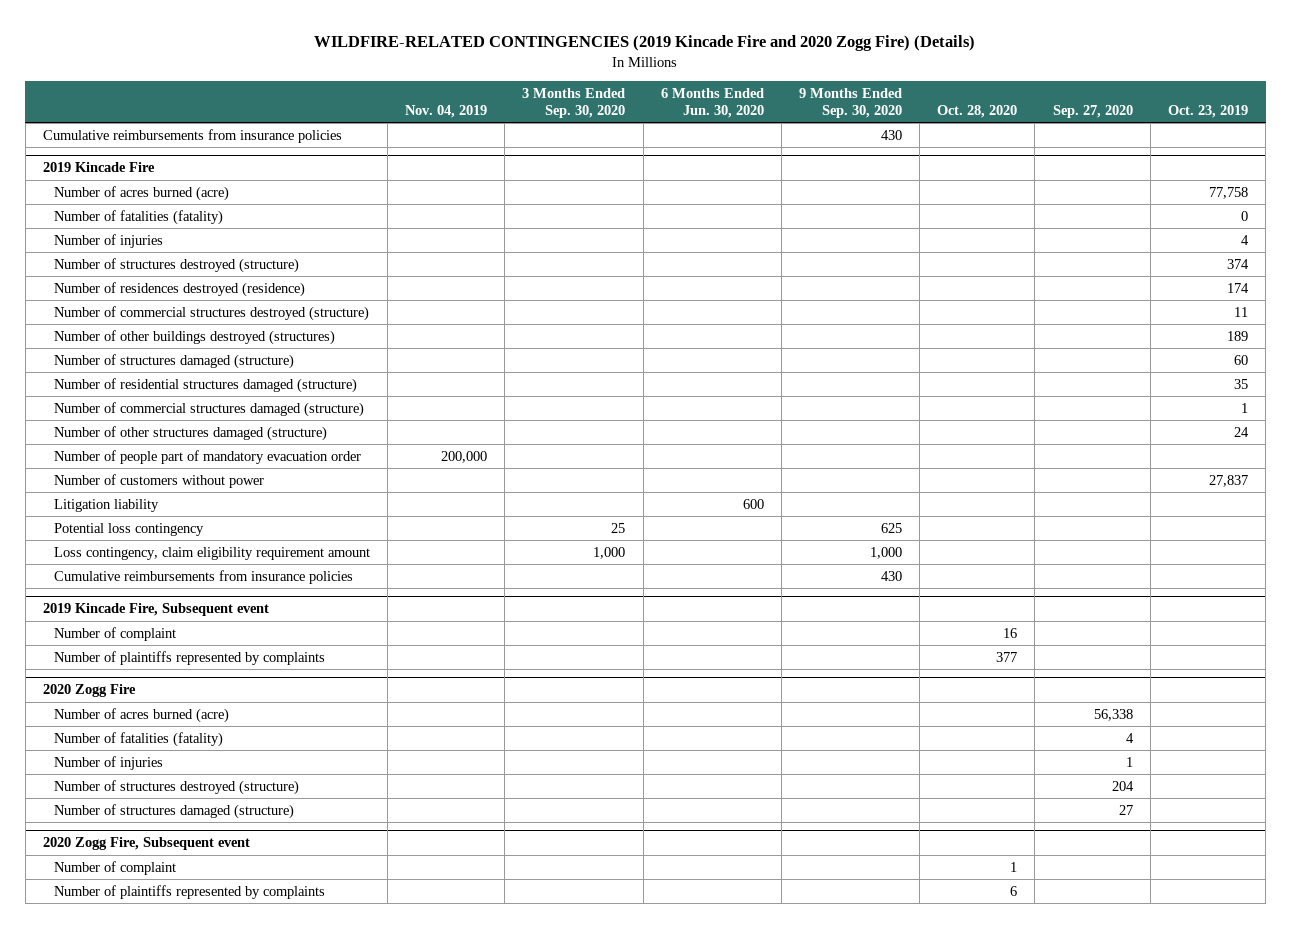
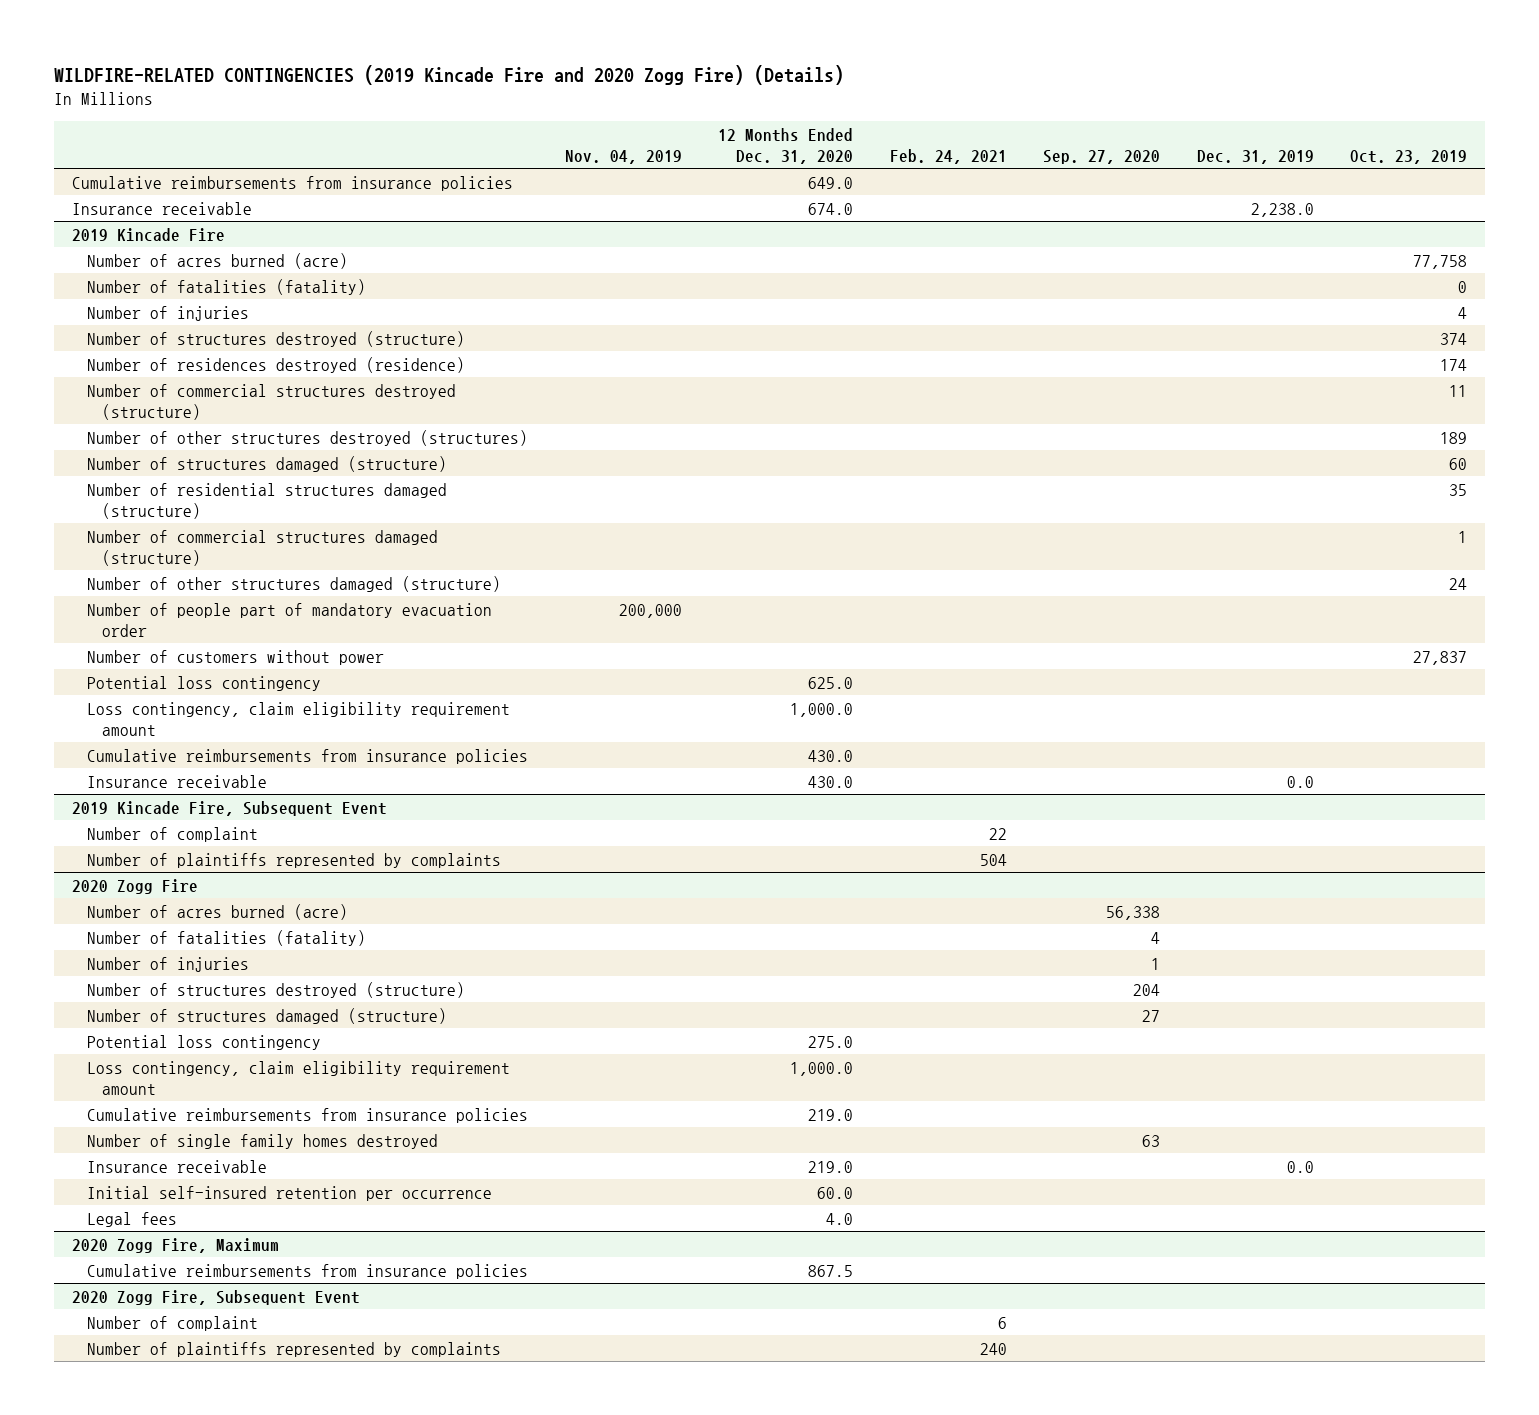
[522,87,626,118] 3 Months Ended Sep. 30, 2020 -> none
[660,87,764,118] 6 Months Ended Jun. 30, 2020 -> none
[799,87,903,118] 9 Months Ended Sep. 30, 2020 -> none
[937,104,1018,118] Oct. 28, 2020 -> none
none -> [718,127,854,164] 12 Months Ended Dec. 31, 2020
none -> [889,148,1007,164] Feb. 24, 2021
none -> [1196,149,1314,164] Dec. 31, 2019
none -> [72,201,253,215] Insurance receivable
[53,329,335,345] Number of other buildings destroyed (structures) -> [87,429,529,446] Number of other structures destroyed (structures)
[53,498,159,512] Litigation liability -> none
none -> [87,774,268,788] Insurance receivable
[42,603,269,617] 2019 Kincade Fire, Subsequent event -> [72,800,388,816] 2019 Kincade Fire, Subsequent Event
none -> [87,1034,322,1050] Potential loss contingency
none -> [87,1060,511,1095] Loss contingency, claim eligibility requirement amount
none -> [87,1107,529,1123] Cumulative reimbursements from insurance policies
none -> [87,1133,439,1149] Number of single family homes destroyed
none -> [87,1159,268,1173] Insurance receivable
none -> [87,1185,493,1201] Initial self-insured retention per occurrence
none -> [87,1211,178,1227] Legal fees
none -> [72,1237,280,1253] 2020 Zogg Fire, Maximum
none -> [87,1263,529,1279] Cumulative reimbursements from insurance policies
[42,837,250,851] 2020 Zogg Fire, Subsequent event -> [72,1289,361,1305] 2020 Zogg Fire, Subsequent Event

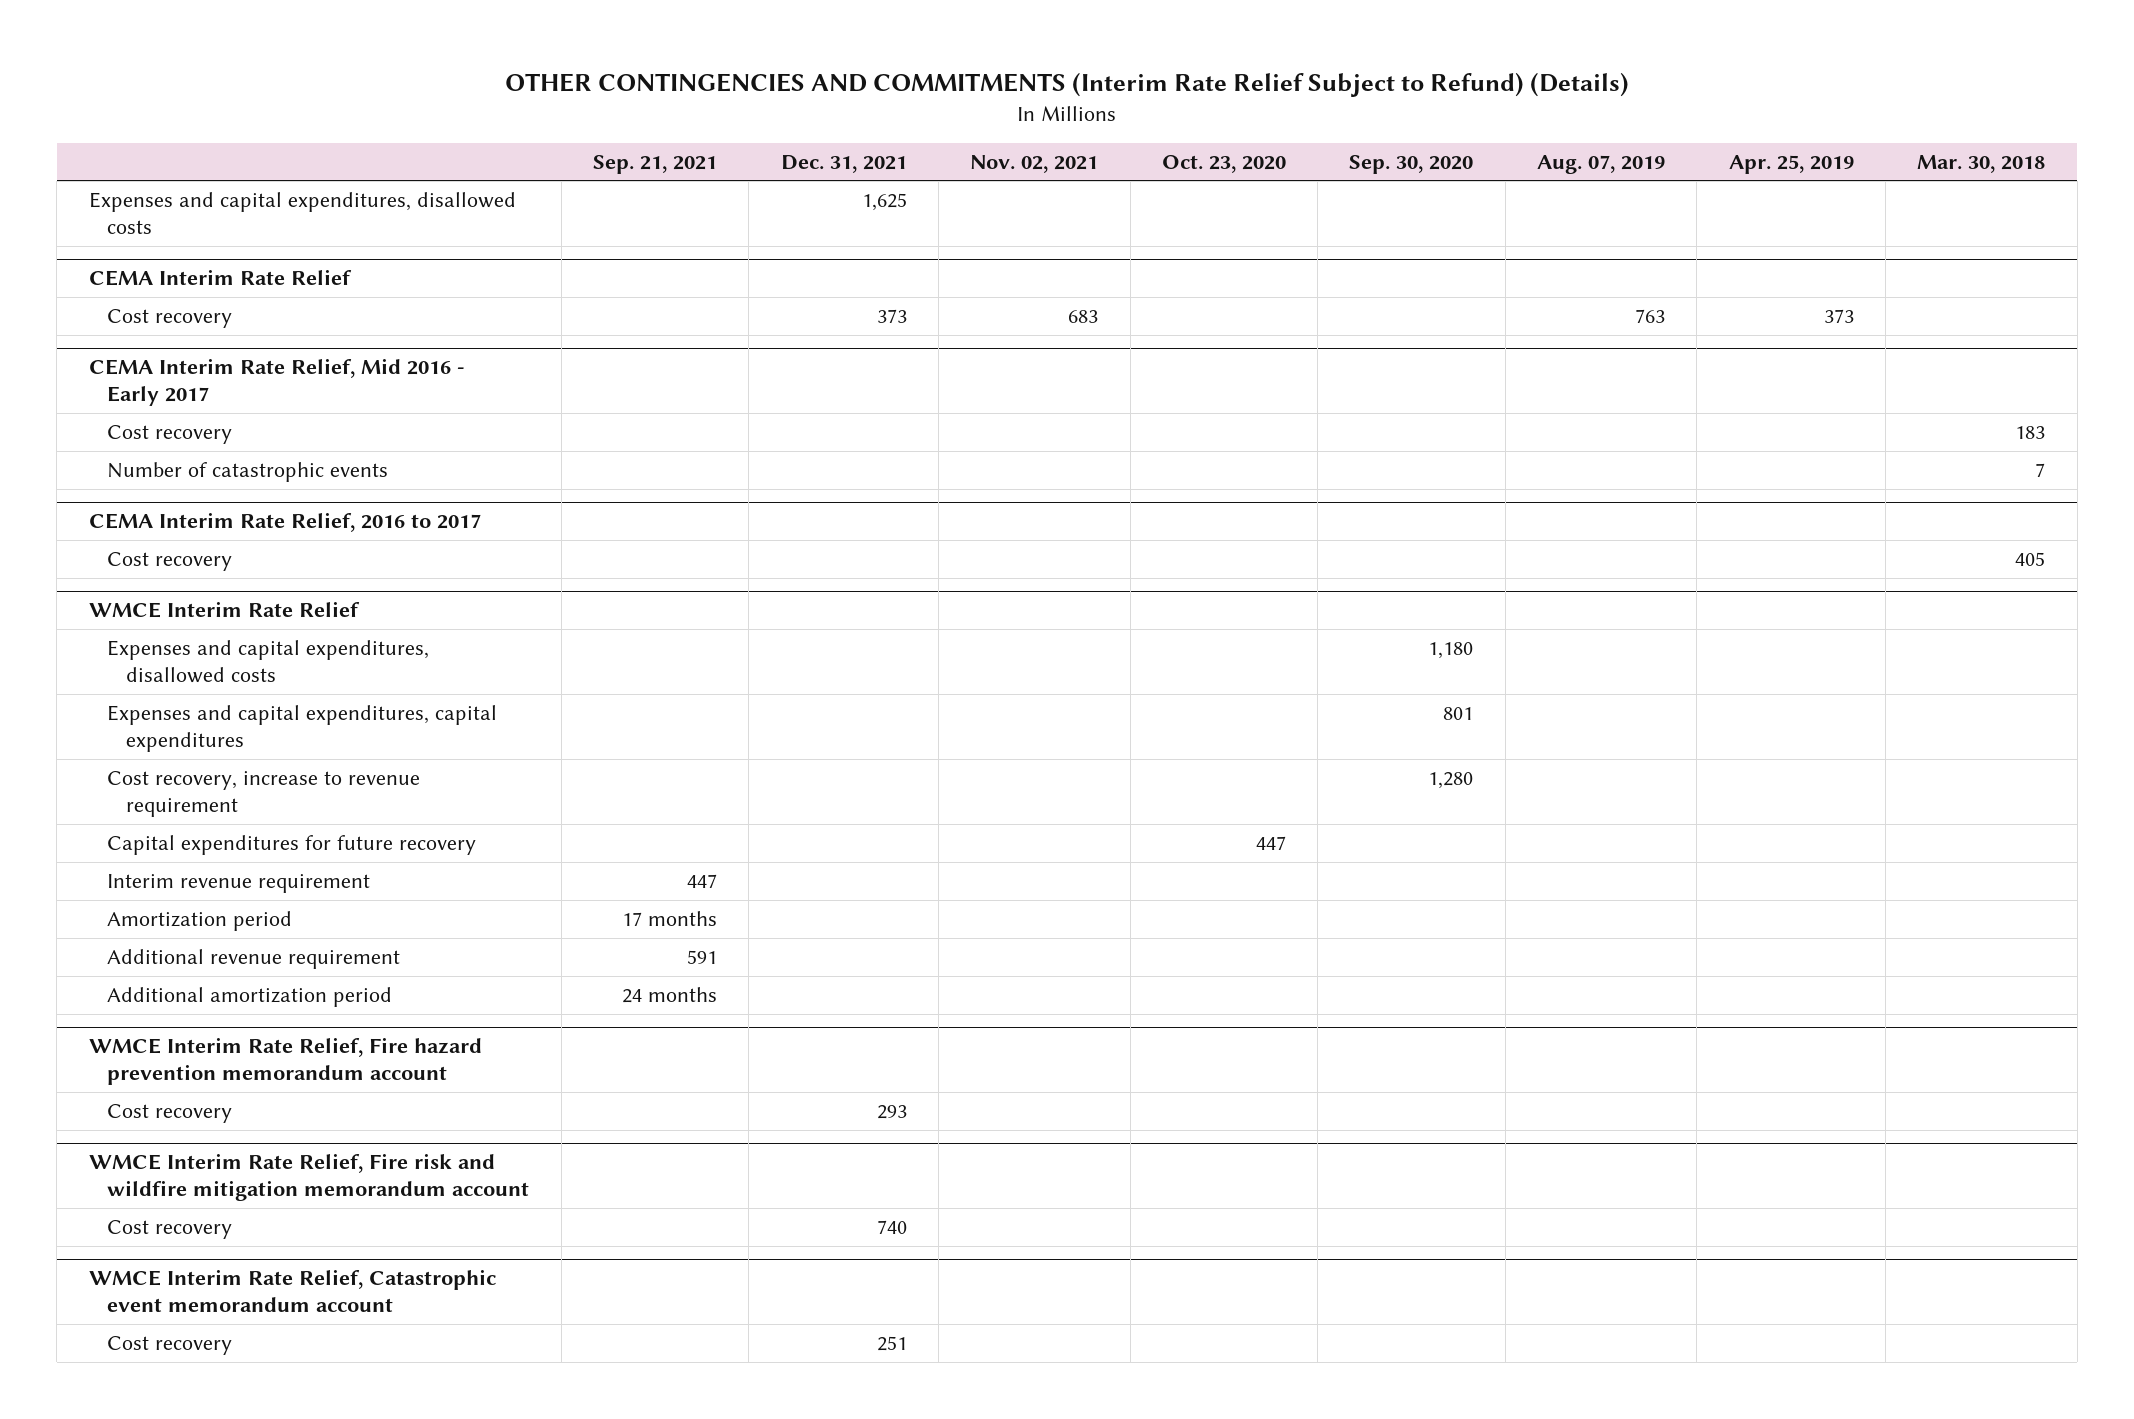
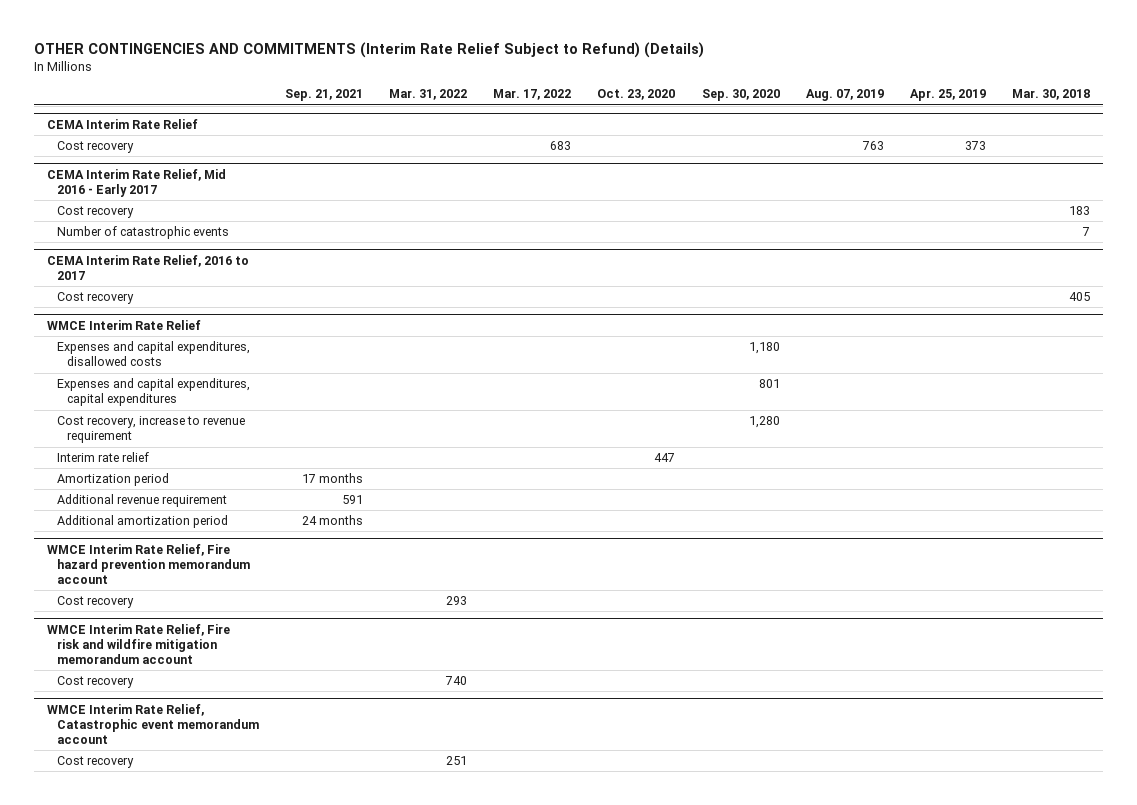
[780,154,907,173] Dec. 31, 2021 -> none
[970,154,1099,173] Nov. 02, 2021 -> none
none -> [389,89,468,101] Mar. 31, 2022
none -> [493,89,572,101] Mar. 17, 2022
[88,191,516,234] Expenses and capital expenditures, disallowed costs -> none
[107,873,371,893] Interim revenue requirement -> none
[107,834,477,855] Capital expenditures for future recovery -> [57,452,150,463] Interim rate relief

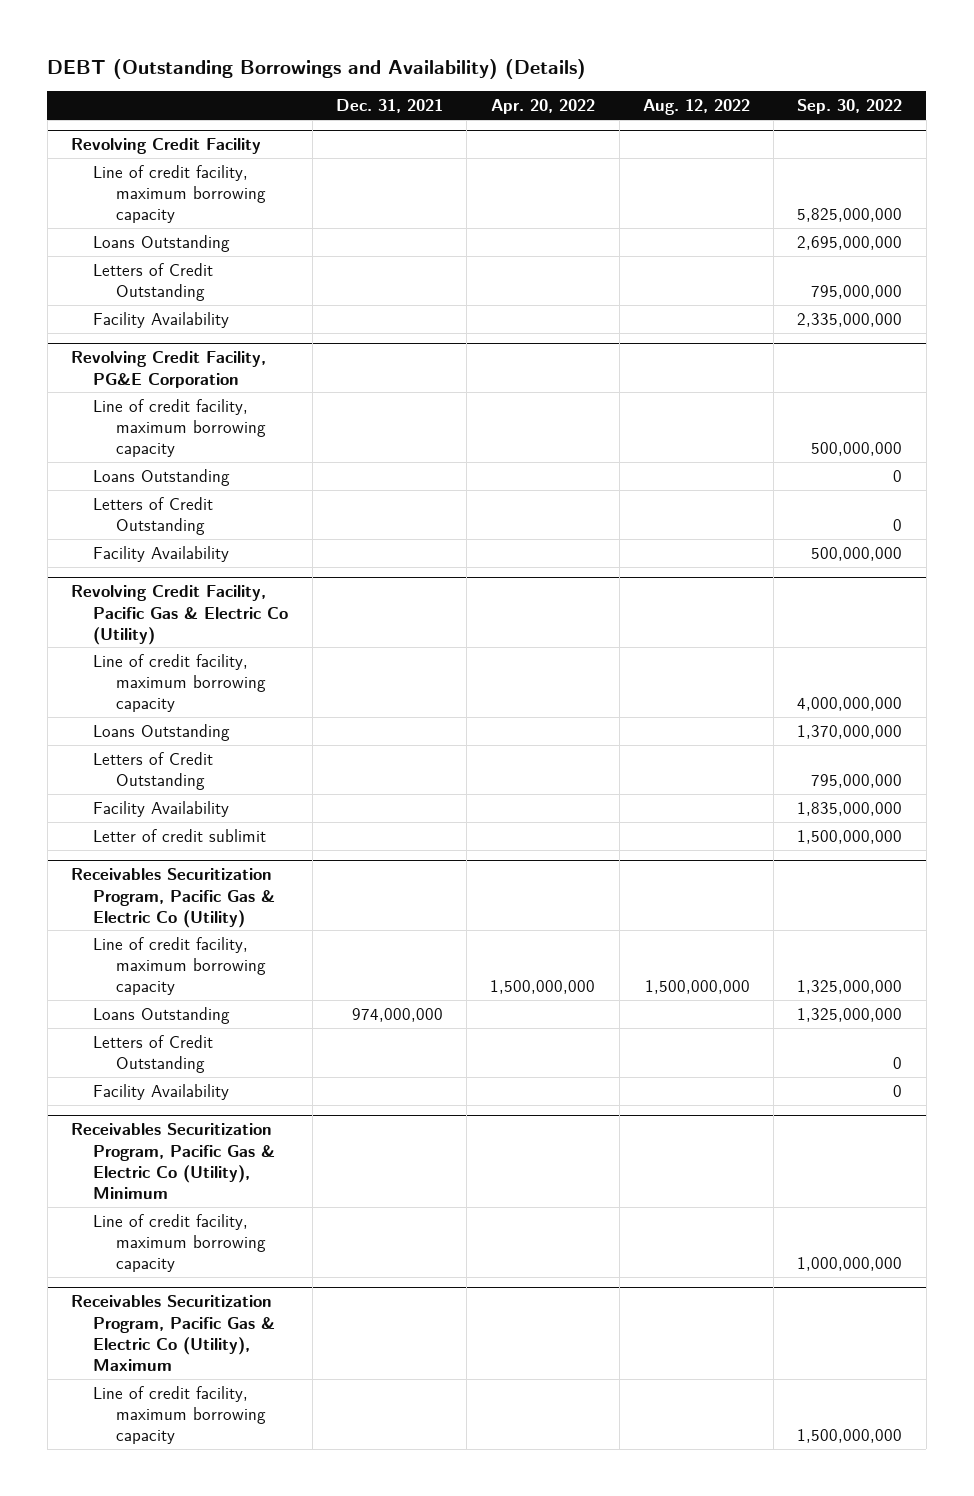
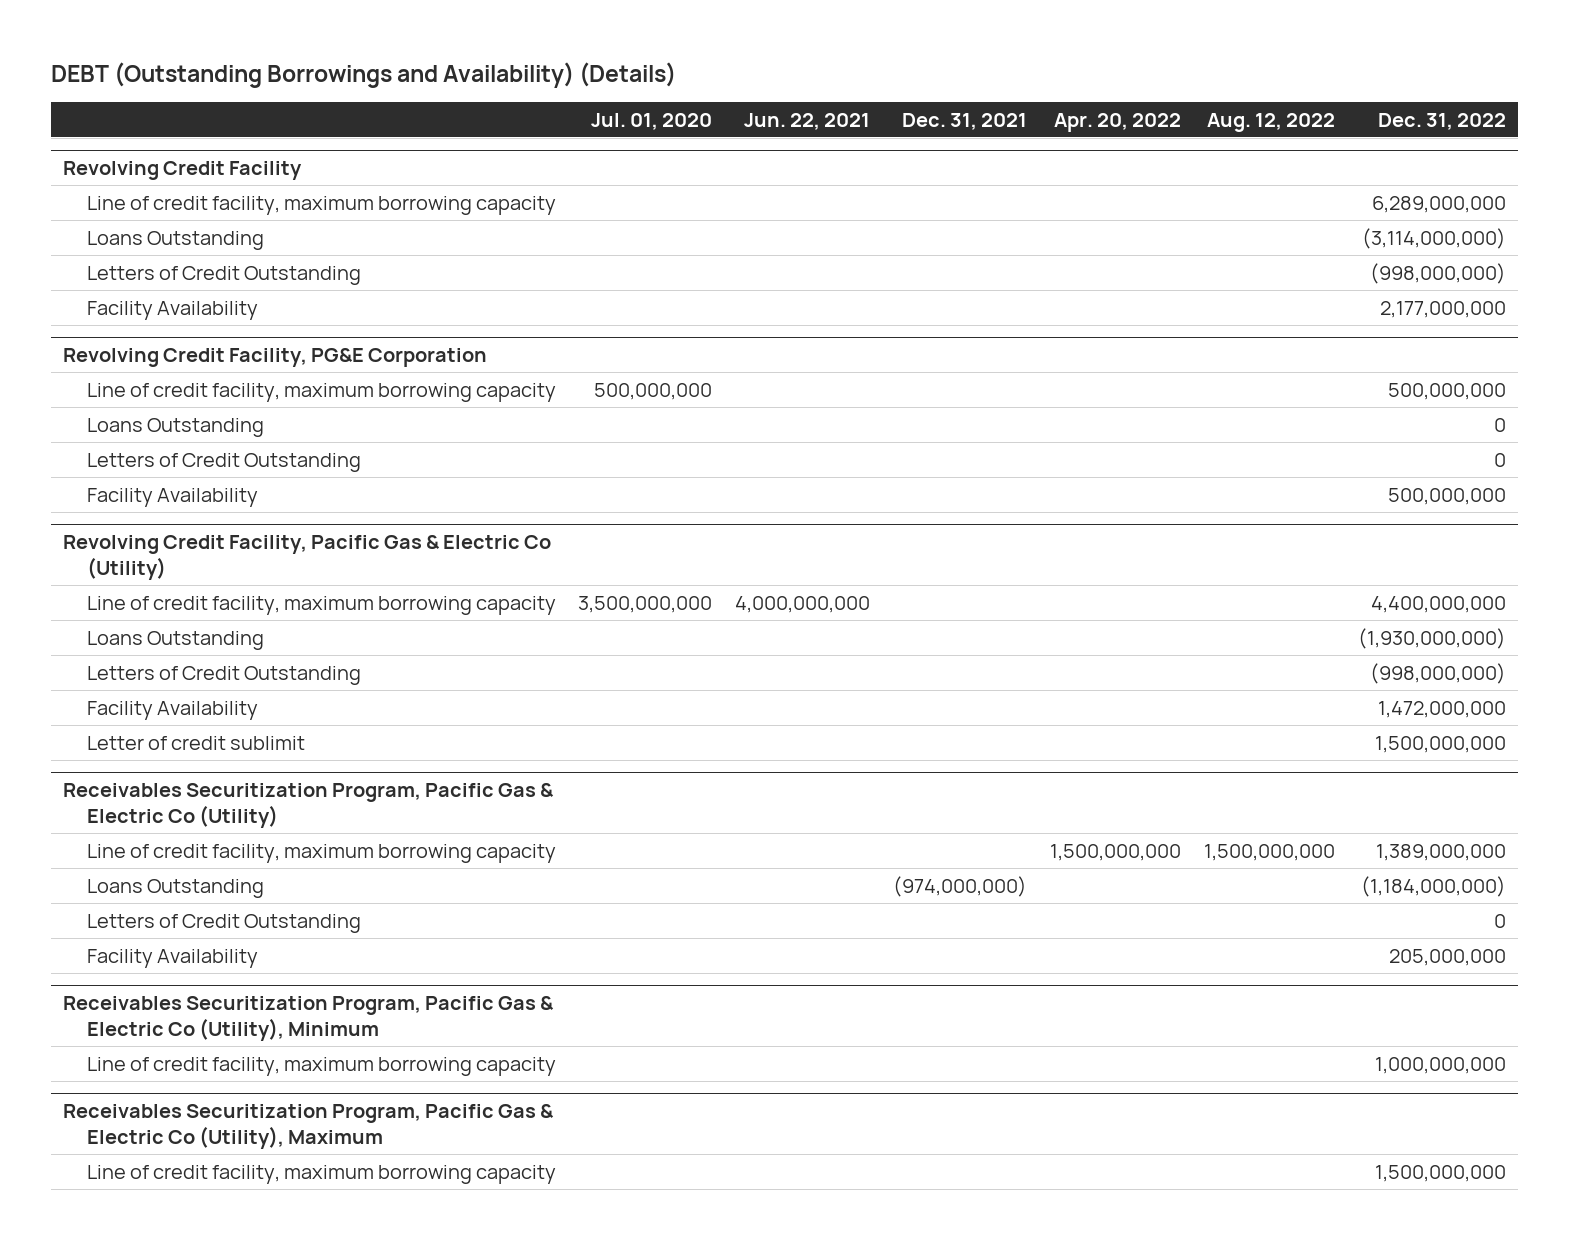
[797,99,903,115] Sep. 30, 2022 -> none
none -> [591,112,713,130] Jul. 01, 2020
none -> [744,112,871,130] Jun. 22, 2021
none -> [1378,112,1507,130] Dec. 31, 2022
[351,1007,443,1022] 974,000,000 -> [893,875,1028,897] (974,000,000)

